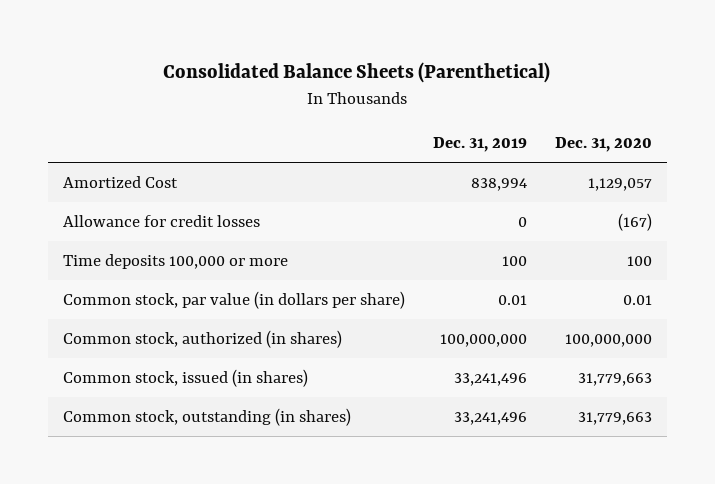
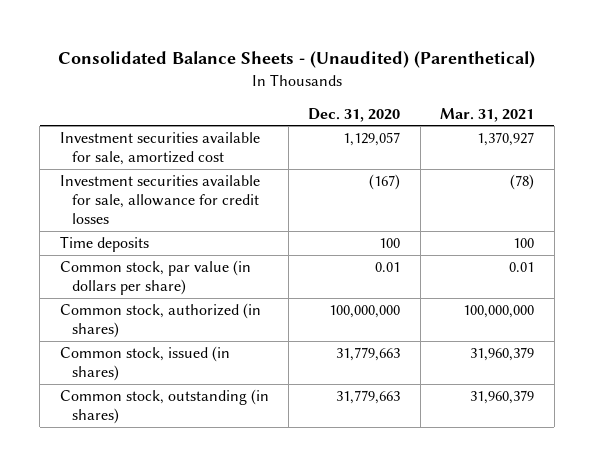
[163,62,551,84] Consolidated Balance Sheets (Parenthetical) -> [57,51,535,69] Consolidated Balance Sheets - (Unaudited) (Parenthetical)
[432,137,527,153] Dec. 31, 2019 -> none
none -> [440,107,535,122] Mar. 31, 2021
[62,176,178,189] Amortized Cost -> [59,131,260,166] Investment securities available for sale, amortized cost
[62,215,260,228] Allowance for credit losses -> [59,174,260,225] Investment securities available for sale, allowance for credit losses
[62,254,288,270] Time deposits 100,000 or more -> [59,235,149,252] Time deposits

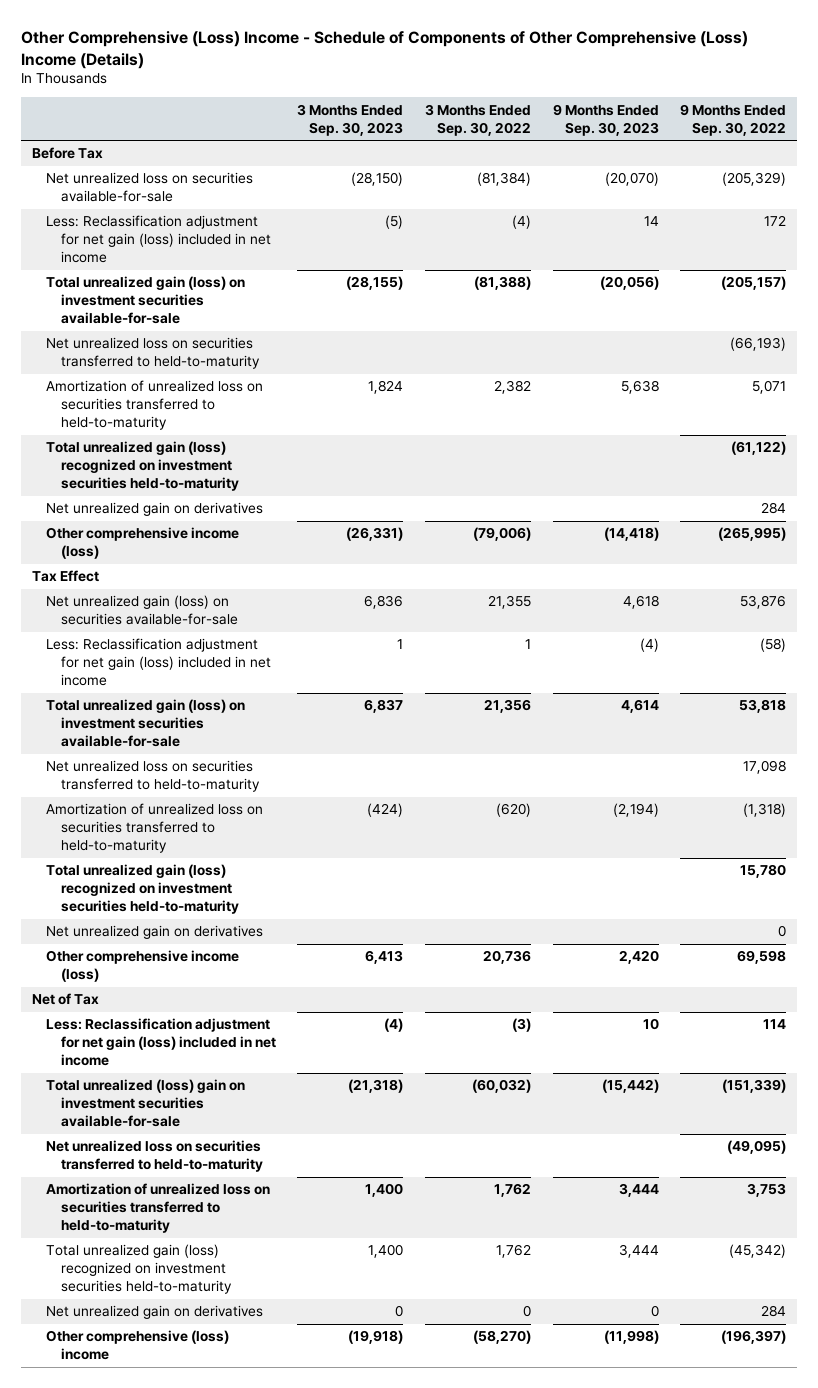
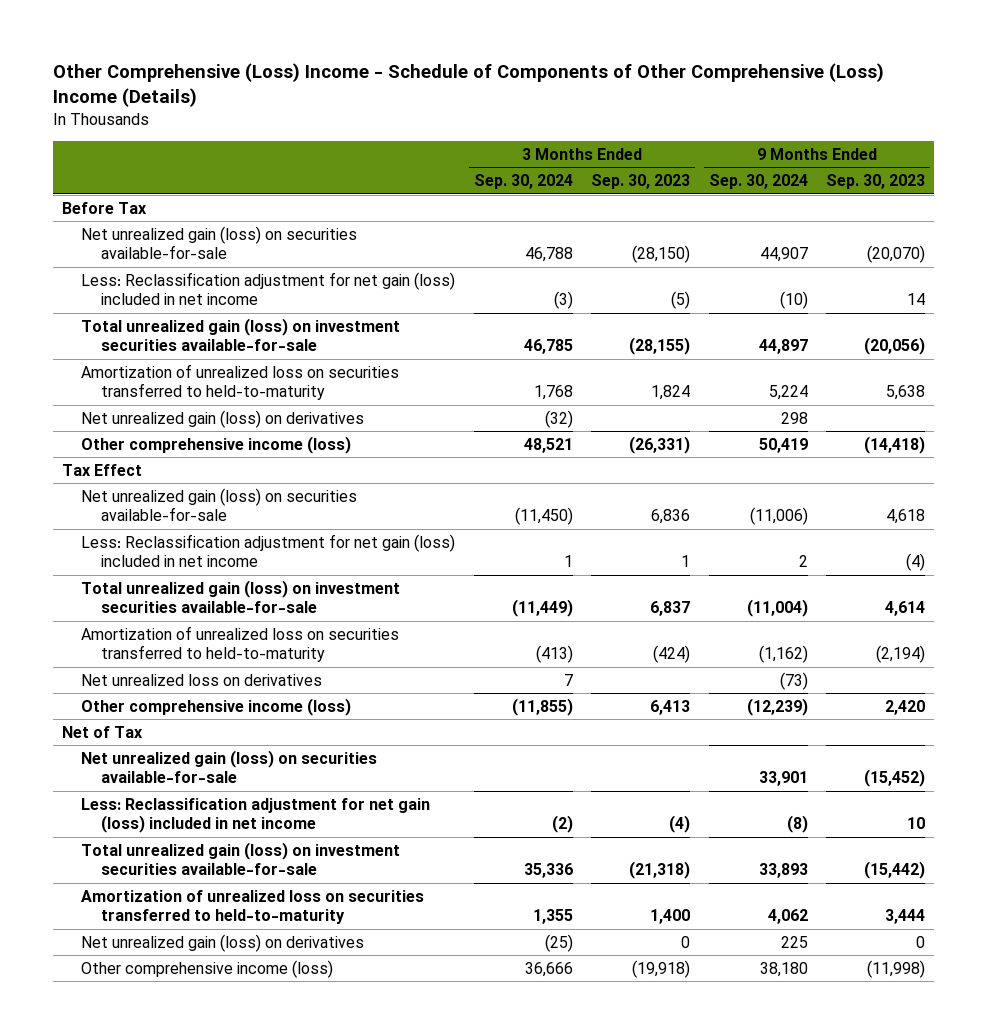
[425,103,532,136] 3 Months Ended Sep. 30, 2022 -> none
[680,103,787,136] 9 Months Ended Sep. 30, 2022 -> none
none -> [473,174,573,190] Sep. 30, 2024
none -> [708,174,808,190] Sep. 30, 2024
[46,172,254,203] Net unrealized loss on securities available-for-sale -> [81,225,358,260] Net unrealized gain (loss) on securities available-for-sale
[46,337,260,370] Net unrealized loss on securities transferred to held-to-maturity -> none
[46,441,239,492] Total unrealized gain (loss) recognized on investment securities held-to-maturity -> none
[46,502,264,517] Net unrealized gain on derivatives -> [81,409,365,428] Net unrealized gain (loss) on derivatives
[46,760,260,793] Net unrealized loss on securities transferred to held-to-maturity -> none
[46,864,239,915] Total unrealized gain (loss) recognized on investment securities held-to-maturity -> none
[46,925,264,940] Net unrealized gain on derivatives -> [81,673,323,686] Net unrealized loss on derivatives
none -> [81,749,378,784] Net unrealized gain (loss) on securities available-for-sale
[46,1140,263,1173] Net unrealized loss on securities transferred to held-to-maturity -> none
[46,1079,246,1128] Total unrealized (loss) gain on investment securities available-for-sale -> [81,841,401,876] Total unrealized gain (loss) on investment securities available-for-sale
[46,1244,232,1295] Total unrealized gain (loss) recognized on investment securities held-to-maturity -> none
[46,1305,264,1320] Net unrealized gain on derivatives -> [81,933,365,952] Net unrealized gain (loss) on derivatives
[46,1330,230,1361] Other comprehensive (loss) income -> [81,959,334,978] Other comprehensive income (loss)

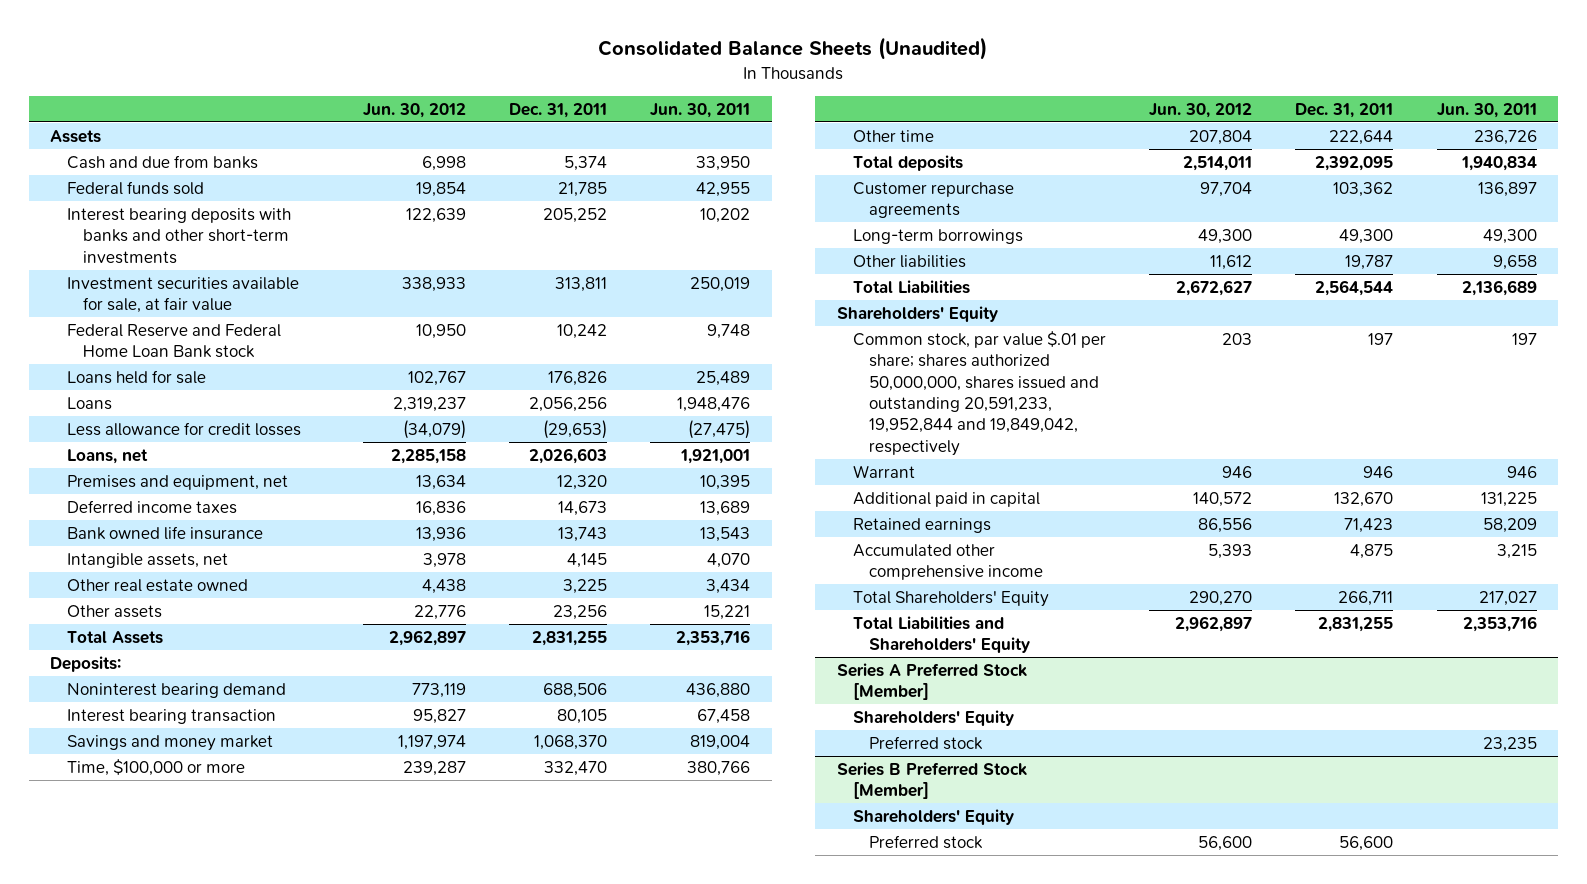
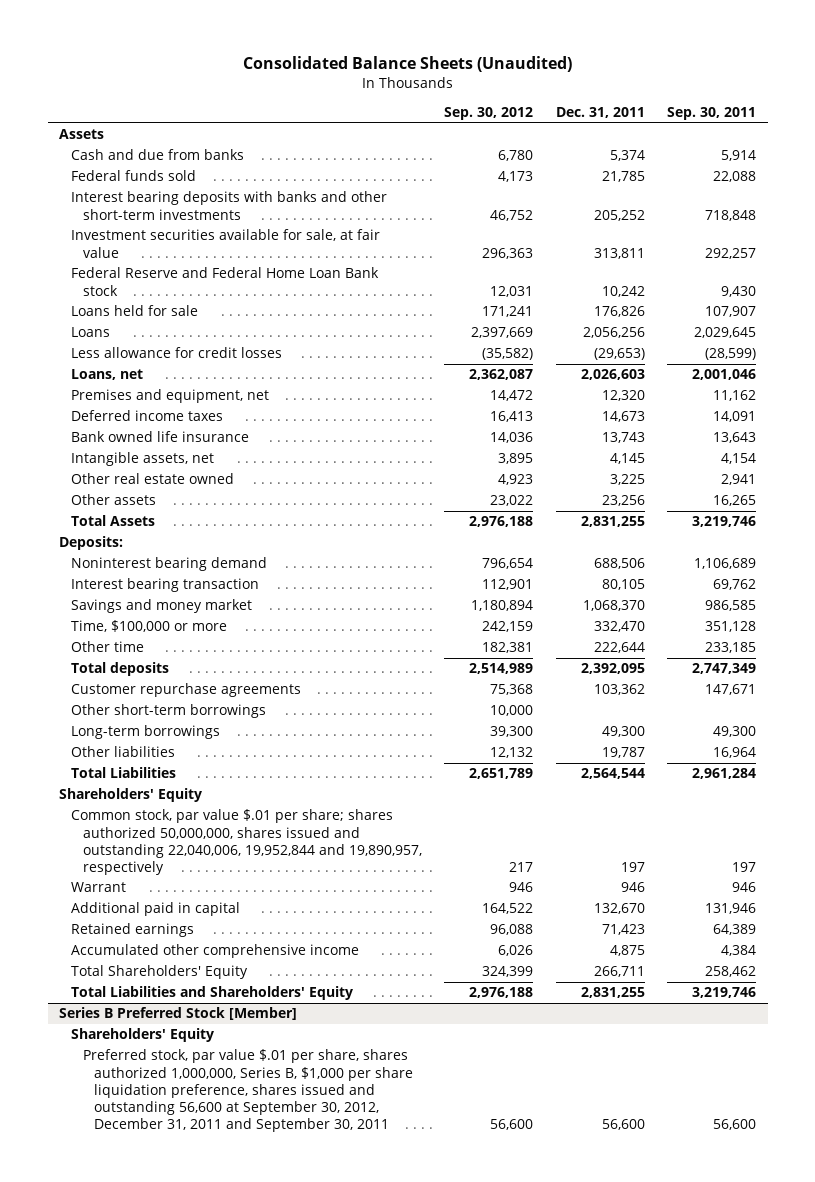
[362,102,466,118] Jun. 30, 2012 -> none
[650,102,751,118] Jun. 30, 2011 -> none
none -> [444,106,534,120] Sep. 30, 2012
none -> [667,106,757,120] Sep. 30, 2011
none -> [70,704,266,719] Other short-term borrowings
[852,330,1106,456] Common stock, par value $.01 per share; shares authorized 50,000,000, shares issued and outstanding 20,591,233, 19,952,844 and 19,849,042, respectively -> [70,809,422,875] Common stock, par value $.01 per share; shares authorized 50,000,000, shares issued and outstanding 22,040,006, 19,952,844 and 19,890,957, respectively
[836,662,1027,701] Series A Preferred Stock [Member] -> none
[852,709,1014,726] Shareholders' Equity -> none
[869,735,984,750] Preferred stock -> none
[869,834,984,849] Preferred stock -> [82,1049,414,1132] Preferred stock, par value $.01 per share, shares authorized 1,000,000, Series B, $1,000 per share liquidation preference, shares issued and outstanding 56,600 at September 30, 2012, December 31, 2011 and September 30, 2011

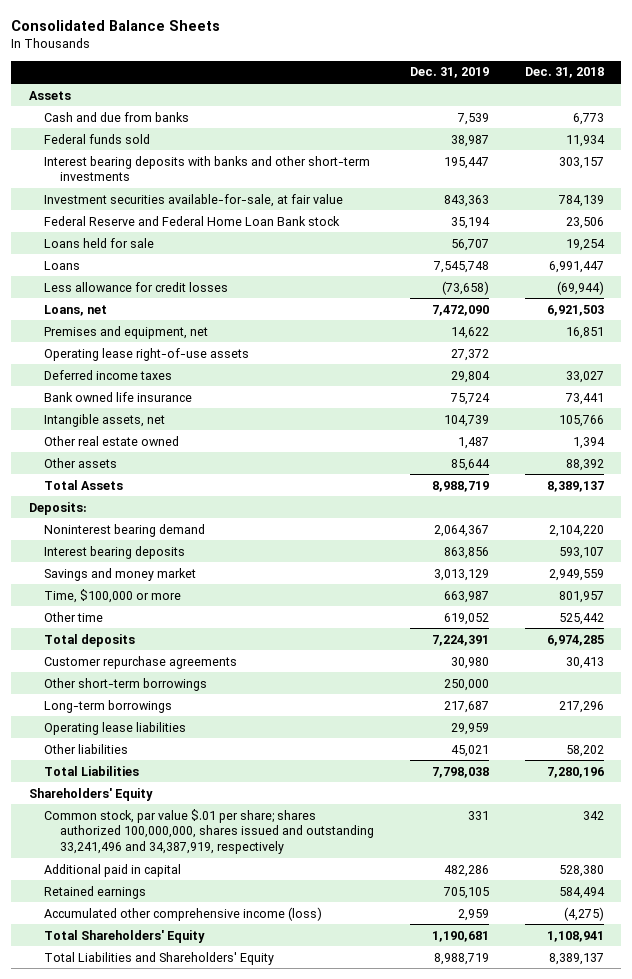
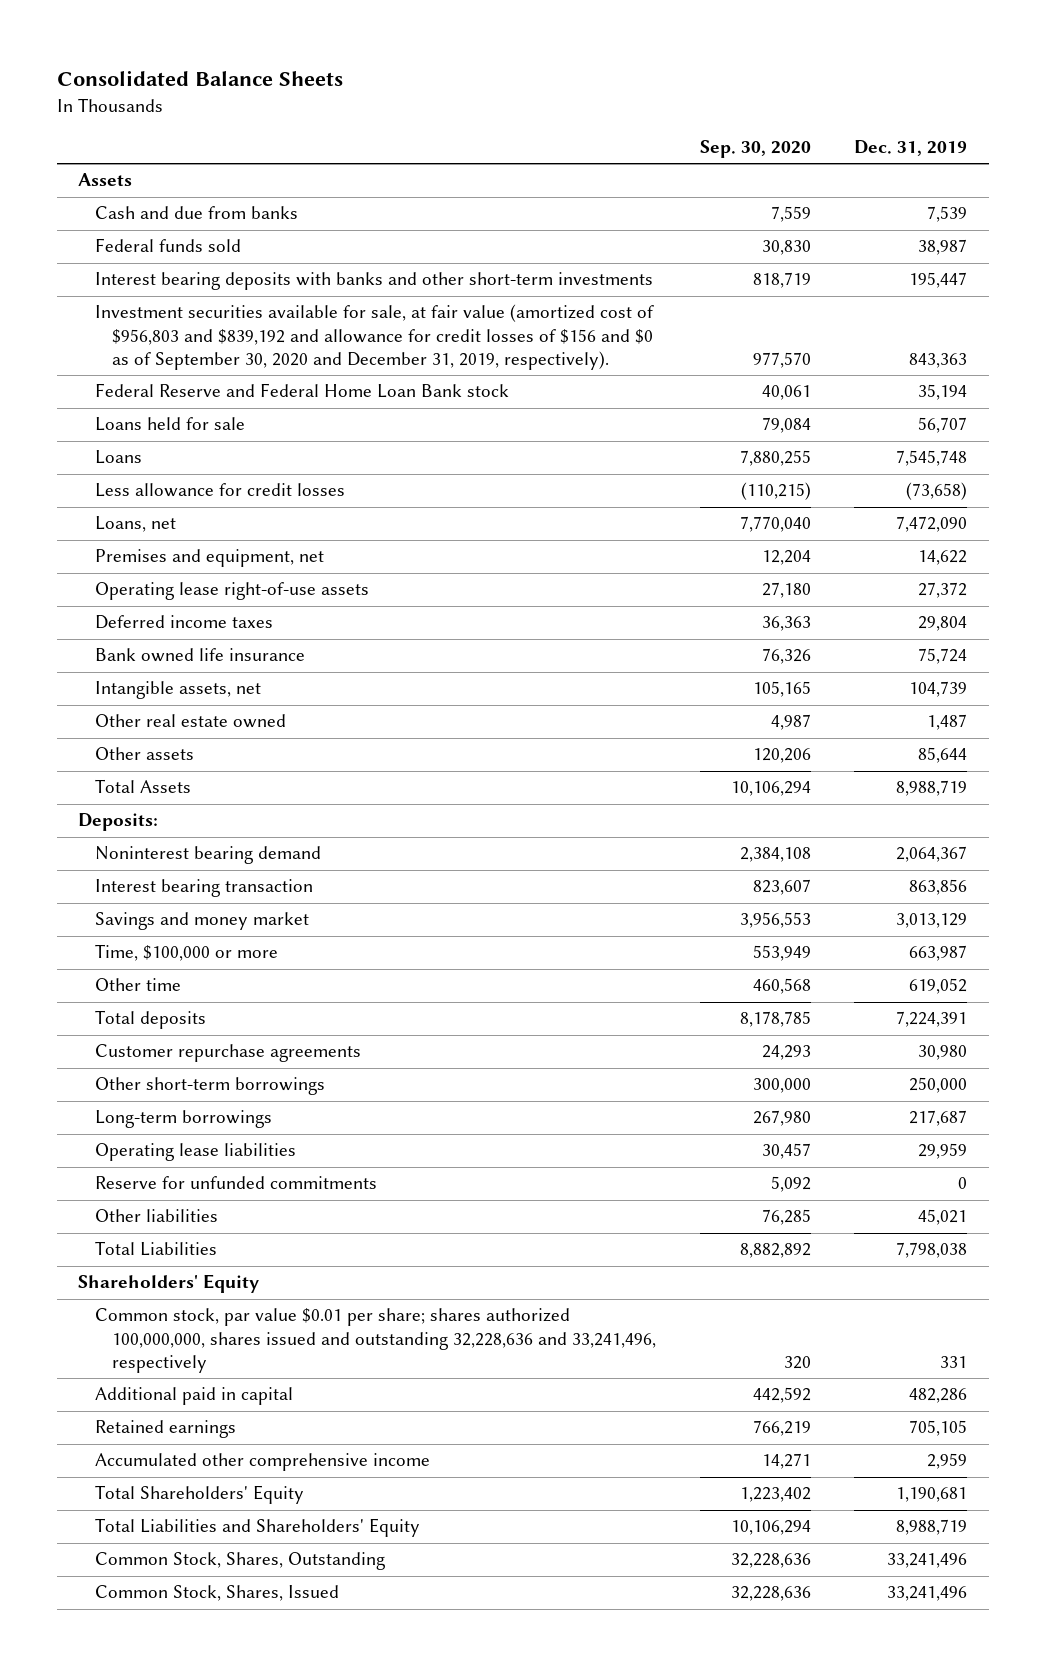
[524,67,604,79] Dec. 31, 2018 -> none
none -> [699,140,811,159] Sep. 30, 2020
[44,193,344,207] Investment securities available-for-sale, at fair value -> [95,304,655,370] Investment securities available for sale, at fair value (amortized cost of $956,803 and $839,192 and allowance for credit losses of $156 and $0 as of September 30, 2020 and December 31, 2019, respectively).
[44,545,186,559] Interest bearing deposits -> [95,879,314,898] Interest bearing transaction
none -> [95,1176,378,1190] Reserve for unfunded commitments
[44,808,374,855] Common stock, par value $.01 per share; shares authorized 100,000,000, shares issued and outstanding 33,241,496 and 34,387,919, respectively -> [95,1308,657,1373] Common stock, par value $0.01 per share; shares authorized 100,000,000, shares issued and outstanding 32,228,636 and 33,241,496, respectively
[44,906,323,921] Accumulated other comprehensive income (loss) -> [95,1453,431,1472] Accumulated other comprehensive income
none -> [95,1552,386,1571] Common Stock, Shares, Outstanding
none -> [95,1585,340,1602] Common Stock, Shares, Issued

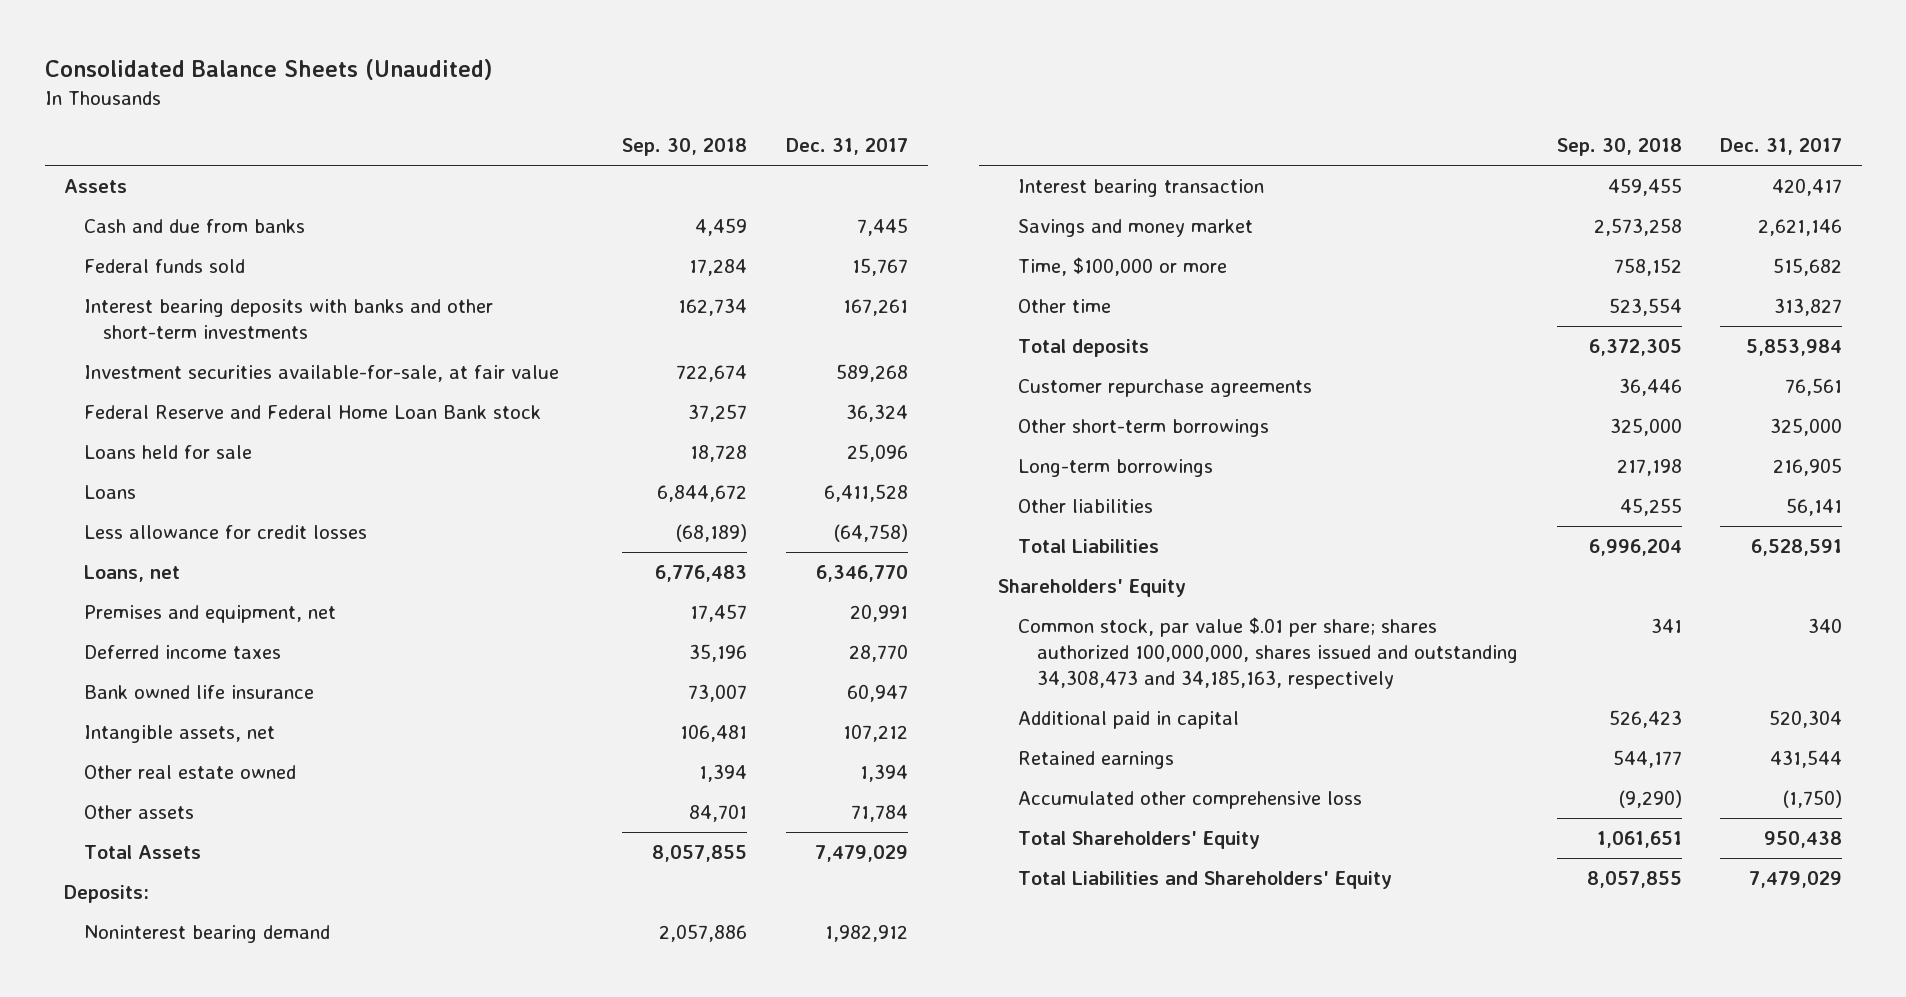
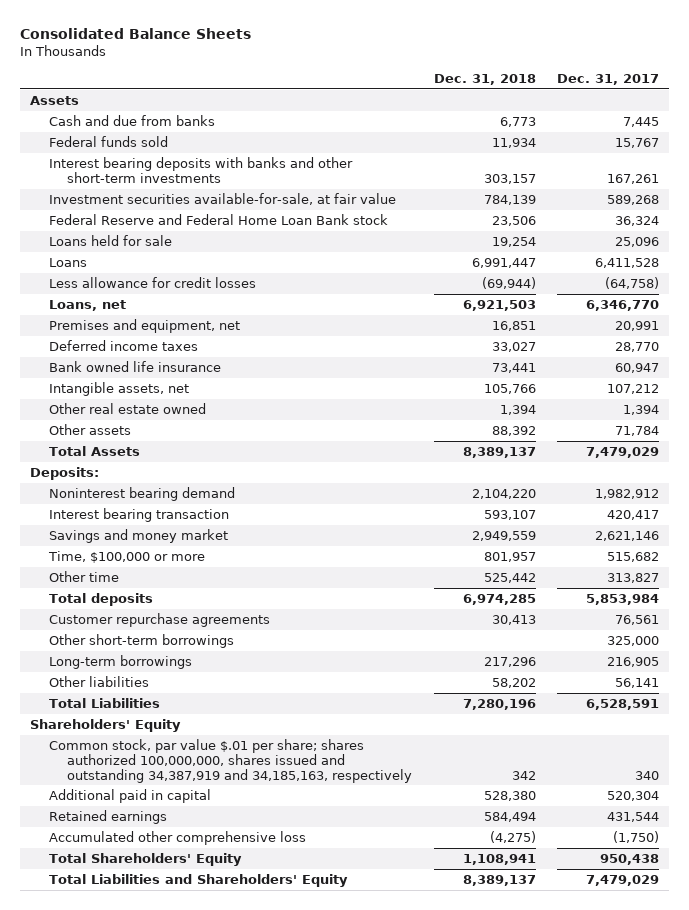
[44,58,492,80] Consolidated Balance Sheets (Unaudited) -> [19,27,251,39] Consolidated Balance Sheets
[622,138,748,157] Sep. 30, 2018 -> none
none -> [433,73,536,85] Dec. 31, 2018
[1017,617,1518,689] Common stock, par value $.01 per share; shares authorized 100,000,000, shares issued and outstanding 34,308,473 and 34,185,163, respectively -> [48,738,413,783] Common stock, par value $.01 per share; shares authorized 100,000,000, shares issued and outstanding 34,387,919 and 34,185,163, respectively

